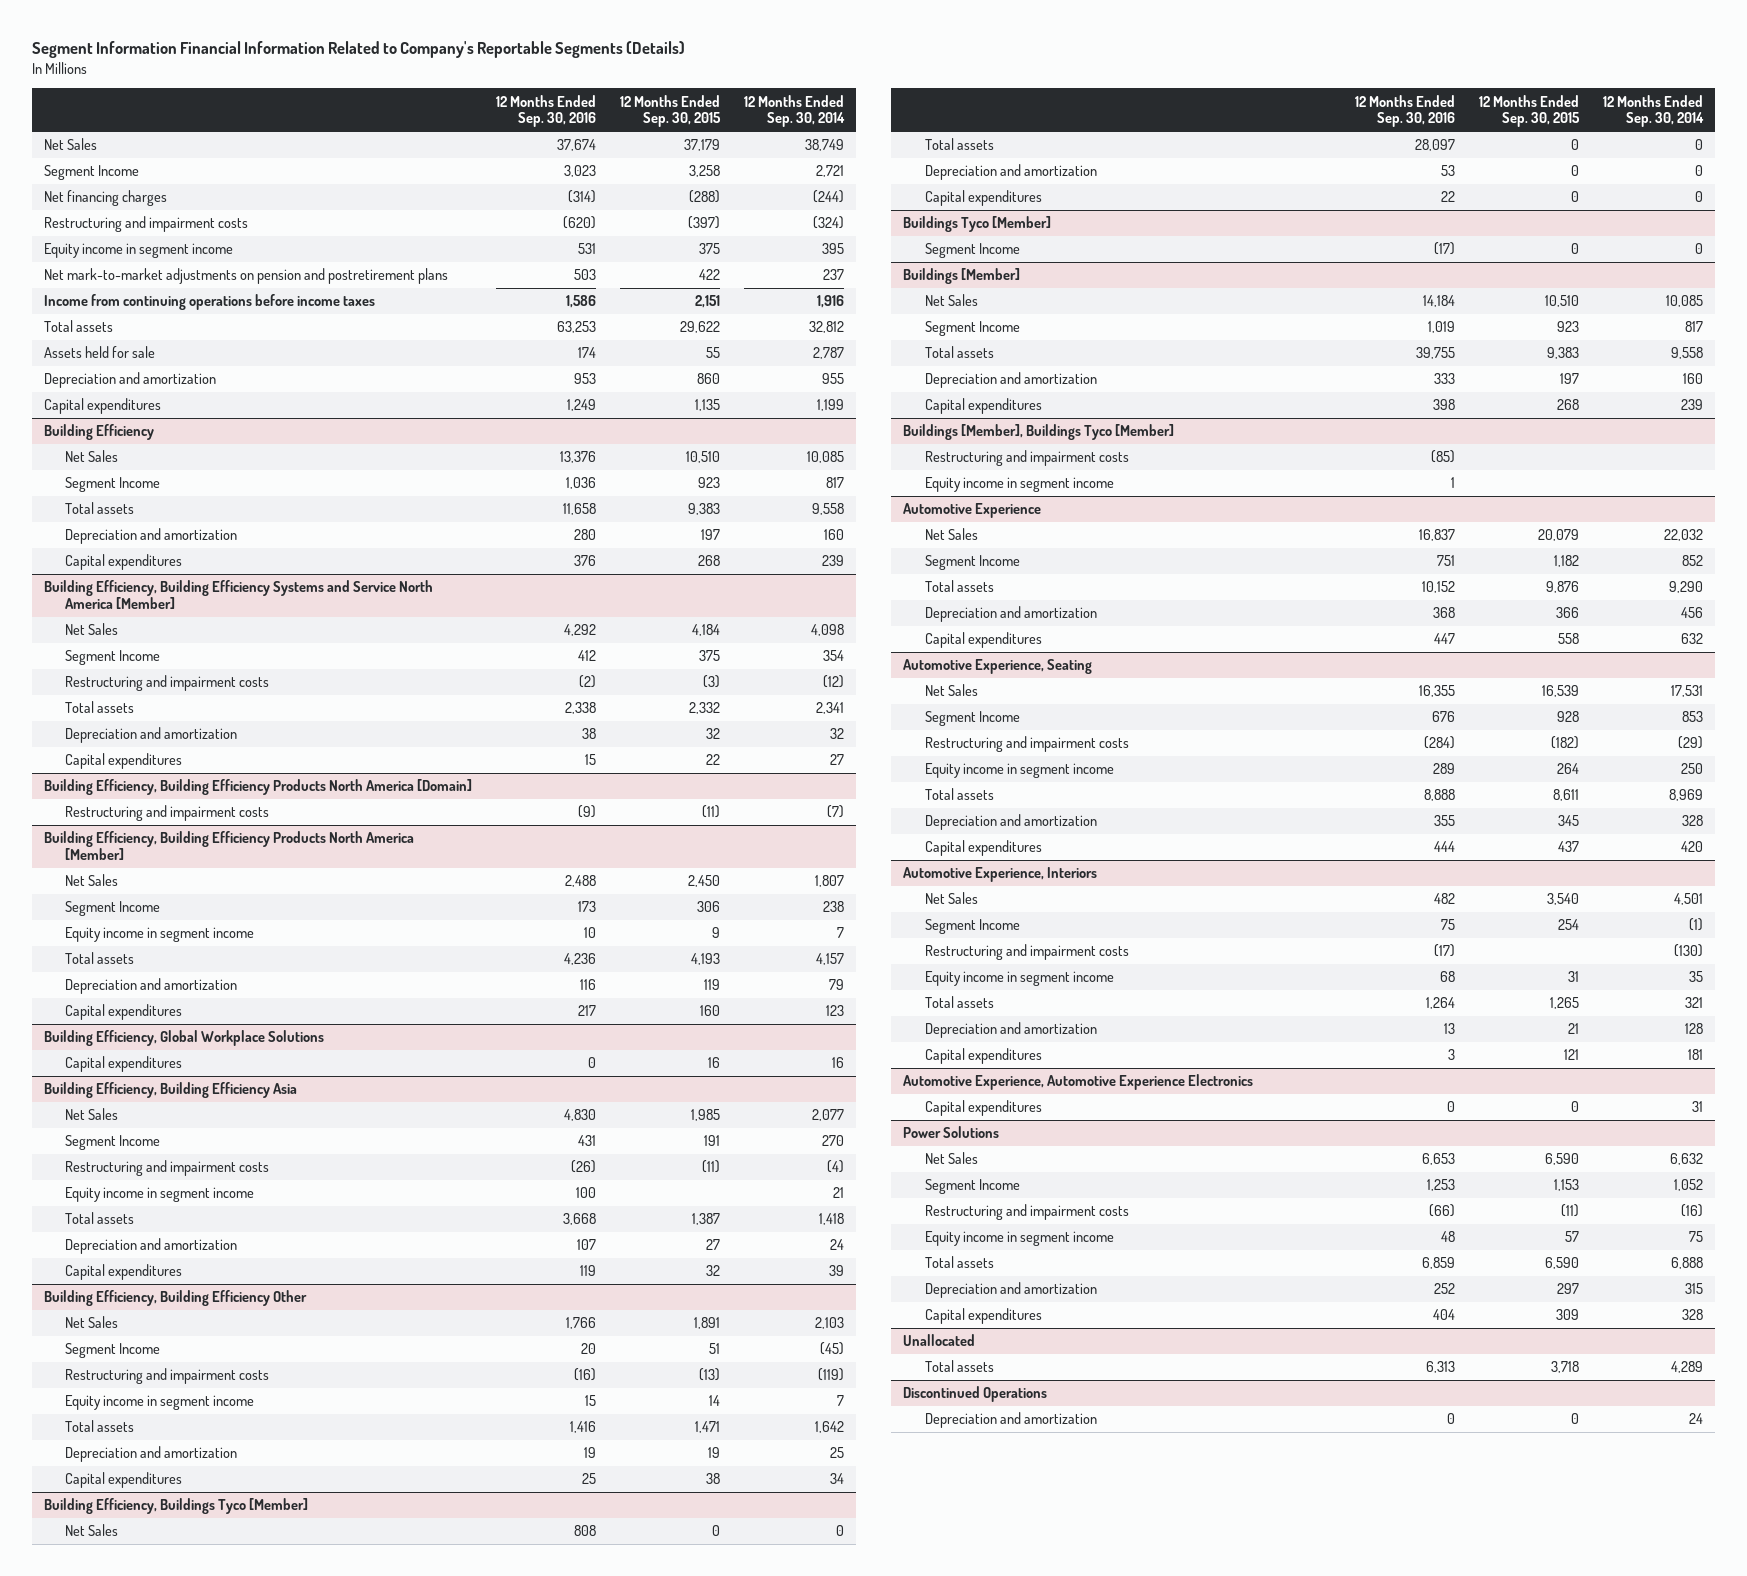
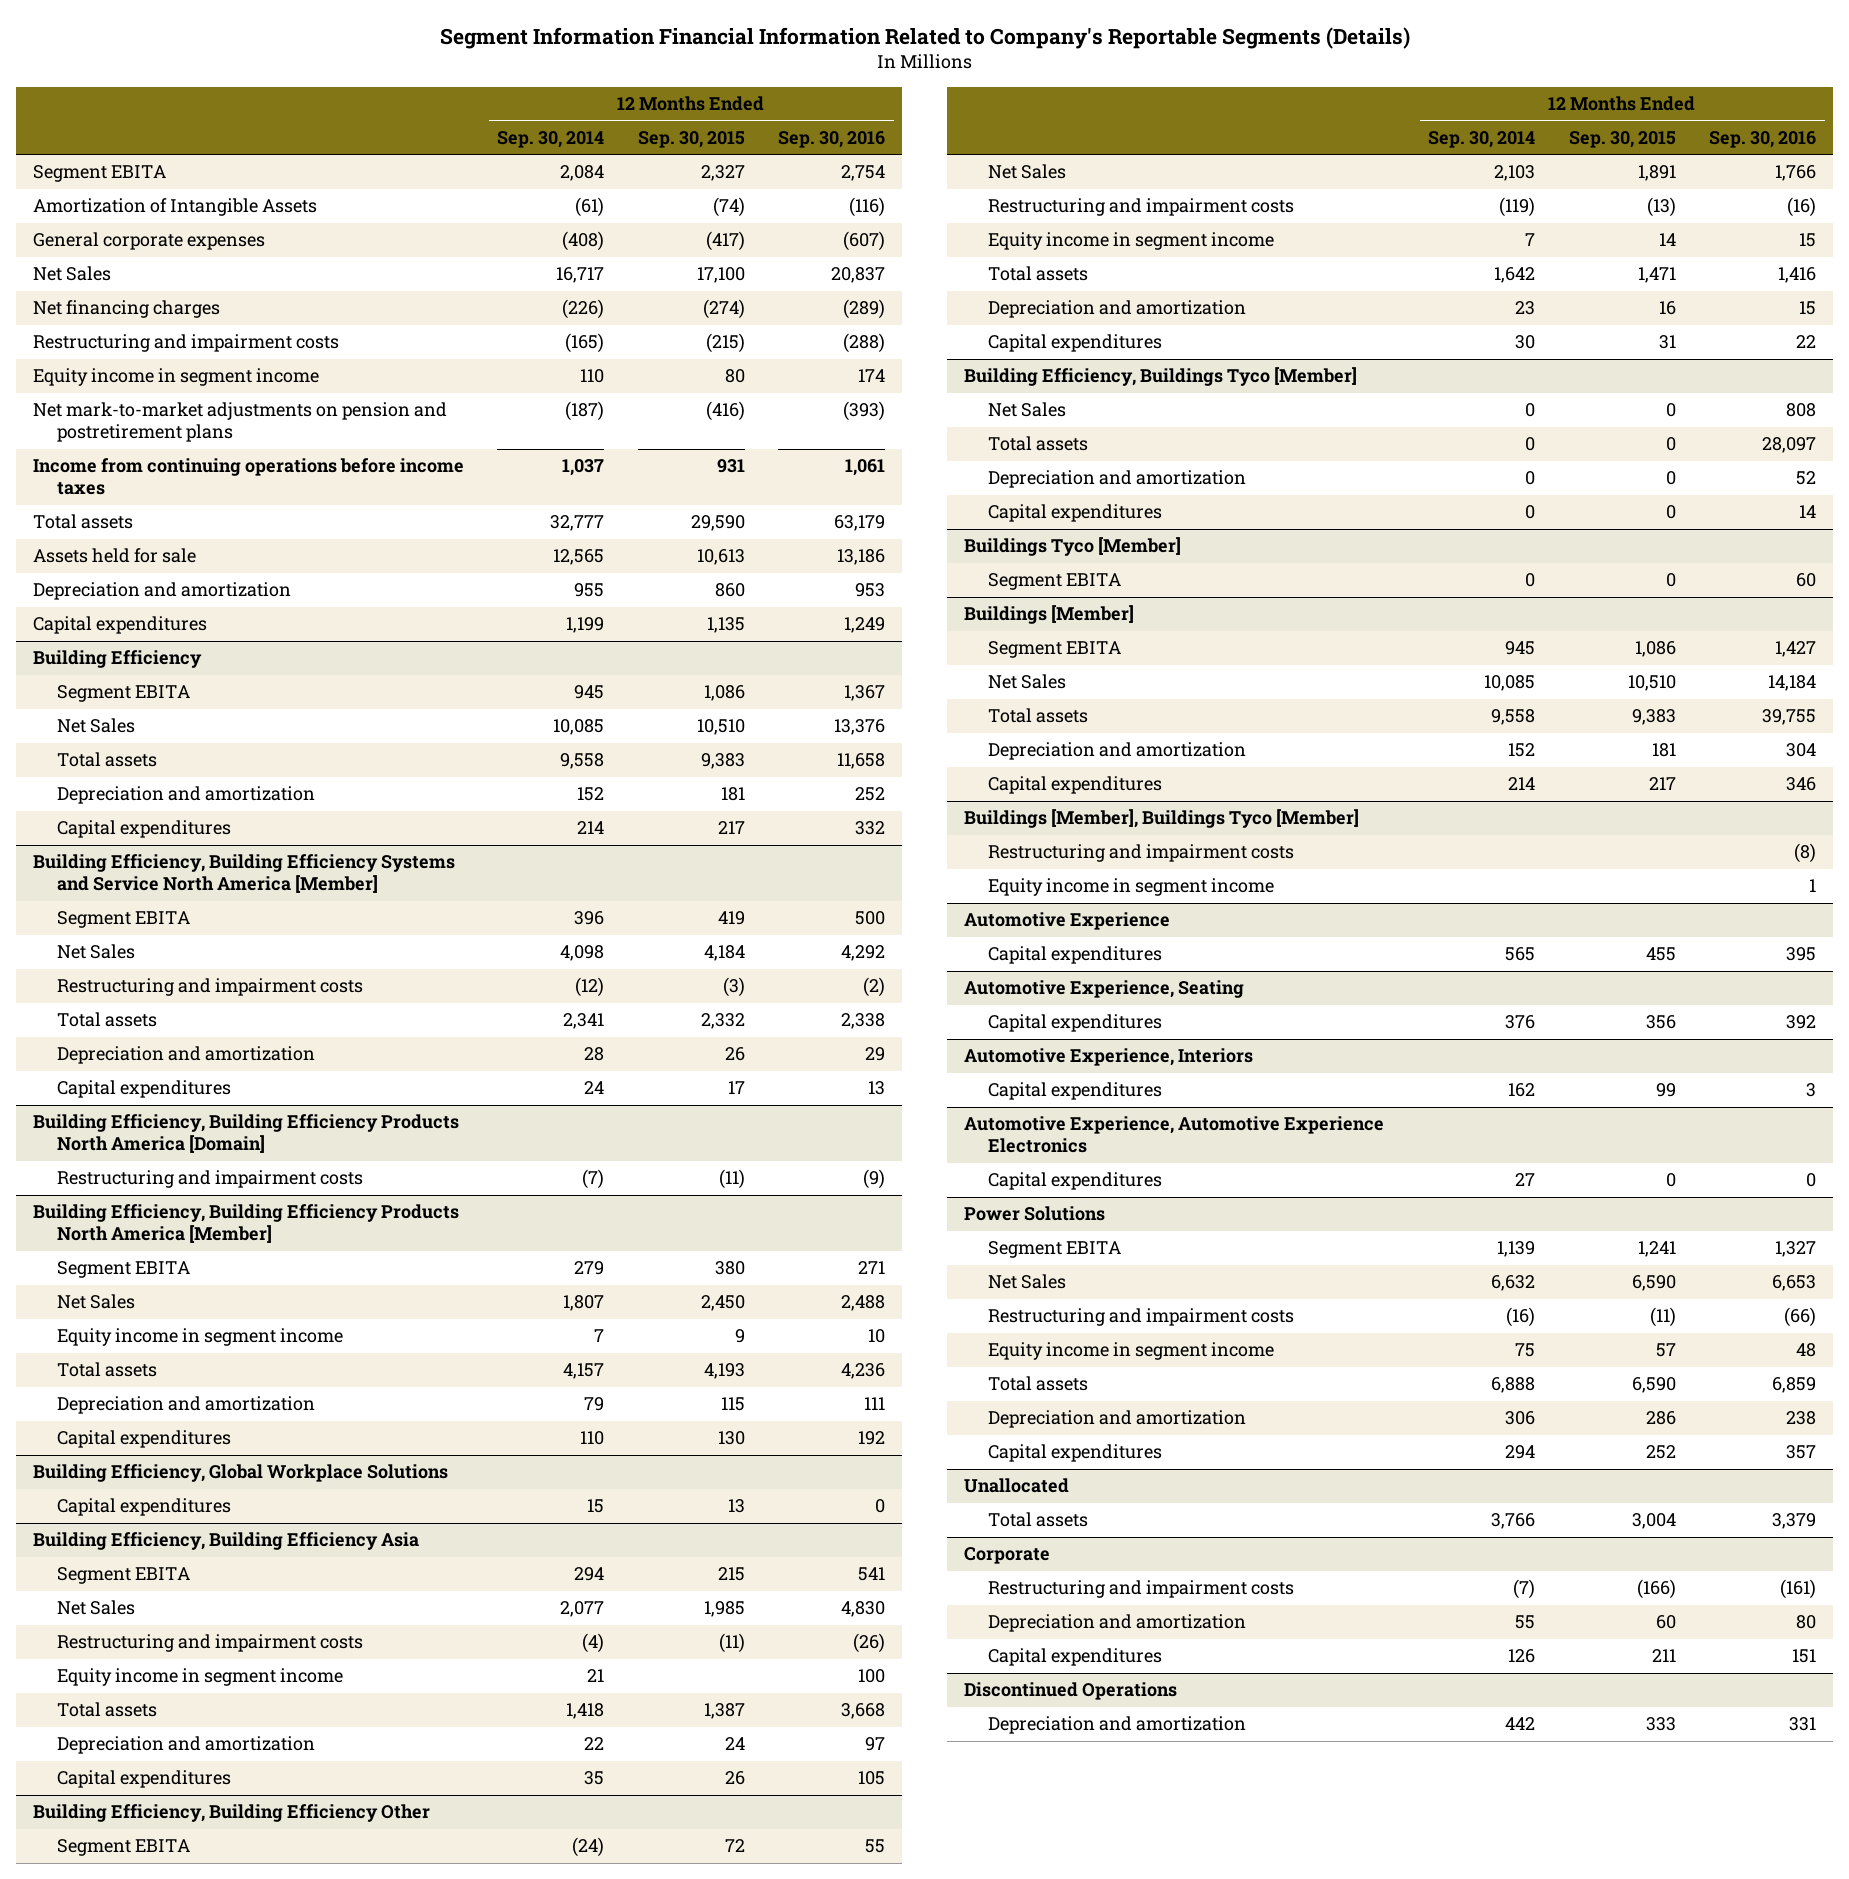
[44,165,140,181] Segment Income -> none
none -> [32,165,166,183] Segment EBITA
none -> [32,198,317,217] Amortization of Intangible Assets
none -> [32,232,265,251] General corporate expenses
[556,139,596,152] 37,674 -> [831,267,886,284] 20,837
[683,139,720,152] 37,179 -> [696,267,745,284] 17,100
[804,139,844,152] 38,749 -> [556,267,605,284] 16,717
[567,190,596,204] (314) -> [843,299,886,320] (289)
[688,190,720,204] (288) -> [702,299,745,320] (274)
[812,190,844,204] (244) -> [562,299,605,320] (226)
[562,216,596,230] (620) -> [843,333,886,354] (288)
[687,216,720,230] (397) -> [705,333,745,354] (215)
[812,216,844,230] (324) -> [565,333,605,354] (165)
[577,243,596,255] 531 -> [858,369,886,383] 174
[698,243,720,255] 375 -> [724,369,745,384] 80
[821,243,844,255] 395 -> [580,369,605,384] 110
[573,269,596,281] 503 -> [843,401,886,422] (393)
[698,269,720,281] 422 -> [705,401,745,422] (416)
[822,269,844,281] 237 -> [565,401,605,422] (187)
[565,295,596,309] 1,586 -> [845,459,886,477] 1,061
[694,295,720,309] 2,151 -> [716,459,745,474] 931
[816,295,844,309] 1,916 -> [562,459,605,477] 1,037
[556,321,596,334] 63,253 -> [834,515,886,532] 63,179
[679,321,720,334] 29,622 -> [690,515,745,532] 29,590
[808,321,844,334] 32,812 -> [550,515,605,532] 32,777
[577,347,596,359] 174 -> [837,549,886,566] 13,186
[705,347,720,359] 55 -> [696,549,745,566] 10,613
[812,347,844,360] 2,787 -> [553,549,605,566] 12,565
none -> [57,685,191,703] Segment EBITA
[65,477,161,493] Segment Income -> none
[573,529,596,541] 280 -> [855,787,886,802] 252
[700,529,720,541] 197 -> [720,787,745,802] 181
[823,529,844,541] 160 -> [577,787,605,802] 152
[573,555,596,567] 376 -> [855,821,886,836] 332
[697,555,720,567] 268 -> [717,821,745,835] 217
[821,555,844,567] 239 -> [577,821,605,835] 214
none -> [57,911,191,929] Segment EBITA
[65,650,161,666] Segment Income -> none
[581,728,596,740] 38 -> [865,1047,886,1062] 29
[705,728,720,740] 32 -> [724,1047,745,1062] 26
[829,728,844,740] 32 -> [584,1047,605,1062] 28
[584,754,596,766] 15 -> [868,1081,886,1096] 13
[705,754,720,766] 22 -> [727,1081,745,1095] 17
[829,754,844,766] 27 -> [584,1081,605,1095] 24
none -> [57,1261,191,1279] Segment EBITA
[65,901,161,917] Segment Income -> none
[579,979,596,991] 116 -> [864,1397,886,1411] 111
[703,979,720,991] 119 -> [720,1397,745,1412] 115
[577,1005,596,1017] 217 -> [858,1431,886,1446] 192
[699,1005,720,1017] 160 -> [717,1431,745,1446] 130
[825,1005,844,1017] 123 -> [580,1431,605,1446] 110
[707,1057,720,1069] 16 -> [727,1499,745,1514] 13
[831,1057,844,1069] 16 -> [587,1499,605,1514] 15
none -> [57,1567,191,1585] Segment EBITA
[65,1135,161,1151] Segment Income -> none
[576,1239,596,1251] 107 -> [865,1737,886,1752] 97
[705,1239,720,1251] 27 -> [724,1737,745,1751] 24
[829,1239,844,1251] 24 -> [584,1737,605,1751] 22
[579,1265,596,1277] 119 -> [858,1771,886,1786] 105
[705,1265,720,1277] 32 -> [724,1771,745,1786] 26
[828,1265,844,1277] 39 -> [584,1771,605,1786] 35
none -> [57,1839,191,1857] Segment EBITA
[65,1343,161,1359] Segment Income -> none
[583,1447,596,1459] 19 -> [1799,301,1817,316] 15
[707,1447,720,1459] 19 -> [1658,301,1676,316] 16
[829,1447,844,1459] 25 -> [1515,301,1536,316] 23
[581,1473,596,1485] 25 -> [1796,335,1817,349] 22
[705,1473,720,1485] 38 -> [1658,335,1676,350] 31
[829,1473,844,1485] 34 -> [1515,335,1536,350] 30
[1441,165,1456,177] 53 -> [1796,471,1817,486] 52
[1441,191,1456,203] 22 -> [1799,505,1817,519] 14
[924,243,1020,259] Segment Income -> none
none -> [988,573,1122,591] Segment EBITA
none -> [988,641,1122,659] Segment EBITA
[924,321,1020,337] Segment Income -> none
[1434,373,1456,385] 333 -> [1786,743,1817,758] 304
[1560,373,1580,385] 197 -> [1651,743,1676,758] 181
[1682,373,1703,385] 160 -> [1508,743,1536,758] 152
[1433,399,1456,411] 398 -> [1786,777,1817,792] 346
[1557,399,1580,411] 268 -> [1648,777,1676,791] 217
[1680,399,1703,411] 239 -> [1508,777,1536,791] 214
[1431,450,1456,464] (85) -> [1794,843,1817,864] (8)
[924,528,978,541] Net Sales -> none
[924,555,1020,571] Segment Income -> none
[924,580,994,593] Total assets -> none
[924,606,1097,623] Depreciation and amortization -> none
[1434,633,1456,645] 447 -> [1786,947,1817,962] 395
[1558,633,1580,645] 558 -> [1645,947,1676,962] 455
[1680,633,1703,645] 632 -> [1505,947,1536,962] 565
[924,684,978,697] Net Sales -> none
[924,711,1020,727] Segment Income -> none
[924,736,1129,753] Restructuring and impairment costs -> none
[924,763,1114,779] Equity income in segment income -> none
[924,788,994,801] Total assets -> none
[924,814,1097,831] Depreciation and amortization -> none
[1434,841,1456,853] 444 -> [1786,1015,1817,1030] 392
[1558,841,1580,853] 437 -> [1645,1015,1676,1030] 356
[1680,841,1703,853] 420 -> [1505,1015,1536,1030] 376
[924,892,978,905] Net Sales -> none
[924,919,1020,935] Segment Income -> none
[924,944,1129,961] Restructuring and impairment costs -> none
[924,971,1114,987] Equity income in segment income -> none
[924,996,994,1009] Total assets -> none
[924,1022,1097,1039] Depreciation and amortization -> none
[1564,1049,1580,1061] 121 -> [1655,1083,1676,1098] 99
[1687,1049,1703,1061] 181 -> [1508,1083,1536,1098] 162
[1691,1101,1703,1113] 31 -> [1515,1173,1536,1187] 27
none -> [988,1241,1122,1259] Segment EBITA
[924,1179,1020,1195] Segment Income -> none
[1434,1283,1456,1295] 252 -> [1786,1411,1817,1426] 238
[1557,1283,1580,1295] 297 -> [1645,1411,1676,1426] 286
[1684,1283,1703,1295] 315 -> [1505,1411,1536,1426] 306
[1433,1309,1456,1321] 404 -> [1786,1445,1817,1460] 357
[1556,1309,1580,1321] 309 -> [1645,1445,1676,1460] 252
[1681,1309,1703,1321] 328 -> [1505,1445,1536,1460] 294
[1426,1361,1456,1374] 6,313 -> [1772,1513,1817,1530] 3,379
[1551,1361,1580,1374] 3,718 -> [1631,1513,1676,1530] 3,004
[1670,1361,1703,1374] 4,289 -> [1491,1513,1536,1530] 3,766
none -> [963,1547,1050,1565] Corporate
none -> [988,1580,1295,1599] Restructuring and impairment costs
none -> [988,1614,1247,1633] Depreciation and amortization
none -> [988,1648,1163,1667] Capital expenditures
[1447,1413,1456,1425] 0 -> [1789,1717,1817,1732] 331
[1571,1413,1580,1425] 0 -> [1645,1717,1676,1732] 333
[1688,1413,1703,1425] 24 -> [1505,1717,1536,1731] 442

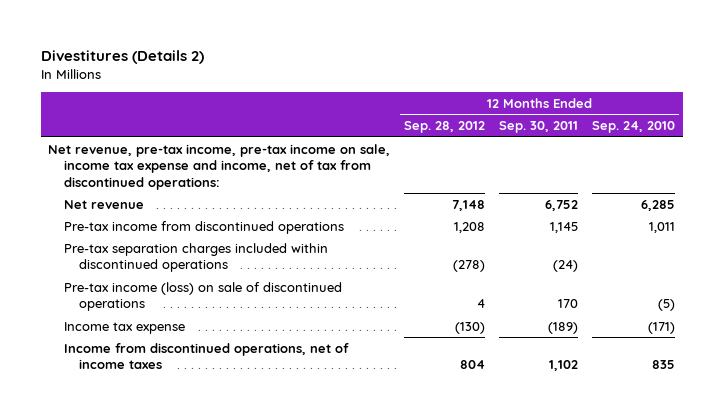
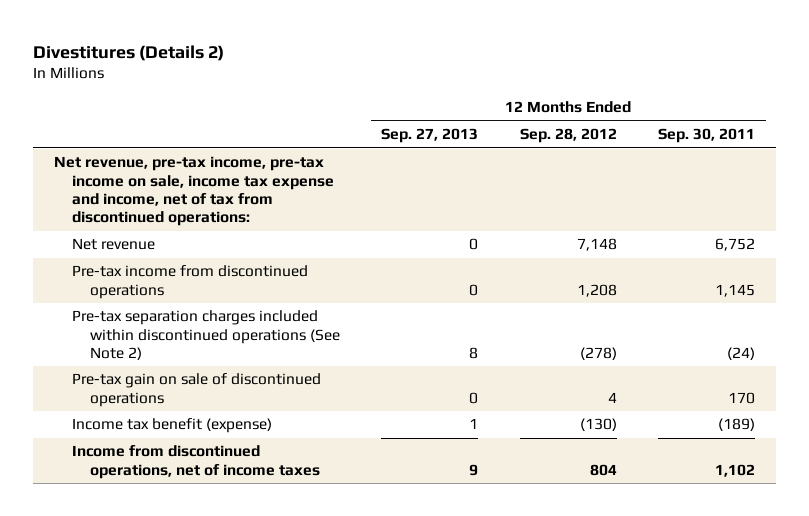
[592,121,676,134] Sep. 24, 2010 -> none
none -> [381,128,479,144] Sep. 27, 2013
[63,242,328,273] Pre-tax separation charges included within discontinued operations -> [72,310,340,361] Pre-tax separation charges included within discontinued operations (See Note 2)
[63,281,342,312] Pre-tax income (loss) on sale of discontinued operations -> [72,373,322,407] Pre-tax gain on sale of discontinued operations
[63,321,185,334] Income tax expense -> [72,418,273,434] Income tax benefit (expense)

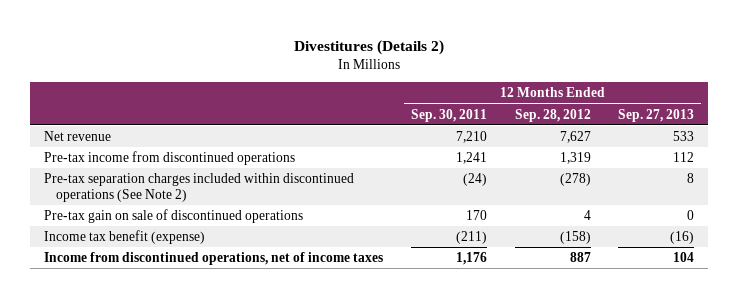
[54,156,335,227] Net revenue, pre-tax income, pre-tax income on sale, income tax expense and income, net of tax from discontinued operations: -> none
[469,238,479,251] 0 -> [673,130,695,141] 533
[576,238,617,252] 7,148 -> [559,130,591,143] 7,627
[715,238,756,252] 6,752 -> [455,130,487,143] 7,210
[469,283,479,296] 0 -> [673,151,695,162] 112
[576,283,617,297] 1,208 -> [559,151,591,164] 1,319
[715,283,756,297] 1,145 -> [455,151,487,164] 1,241
[469,418,479,430] 1 -> [670,230,695,244] (16)
[579,418,617,432] (130) -> [559,230,591,244] (158)
[718,418,756,432] (189) -> [455,230,487,244] (211)
[469,463,479,476] 9 -> [673,251,695,262] 104
[589,463,617,476] 804 -> [569,251,591,262] 887
[715,463,756,477] 1,102 -> [455,251,487,265] 1,176

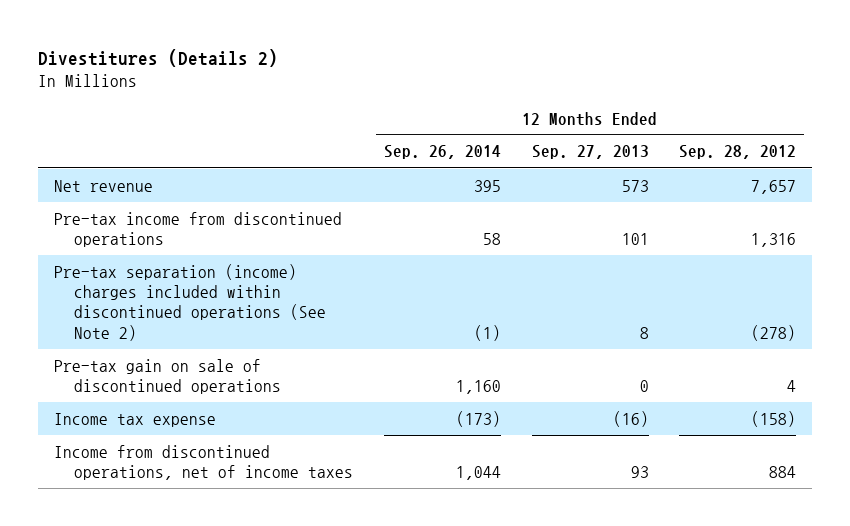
[410,108,487,122] Sep. 30, 2011 -> none
none -> [383,145,501,160] Sep. 26, 2014
[559,130,591,143] 7,627 -> [751,179,797,194] 7,657
[673,130,695,141] 533 -> [621,179,649,192] 573
[559,151,591,164] 1,319 -> [751,233,797,248] 1,316
[673,151,695,162] 112 -> [621,233,649,246] 101
[44,172,355,203] Pre-tax separation charges included within discontinued operations (See Note 2) -> [53,263,326,341] Pre-tax separation (income) charges included within discontinued operations (See Note 2)
[44,229,206,244] Income tax benefit (expense) -> [53,412,216,427] Income tax expense
[569,251,591,262] 887 -> [769,466,797,479] 884
[673,251,695,262] 104 -> [630,466,649,479] 93

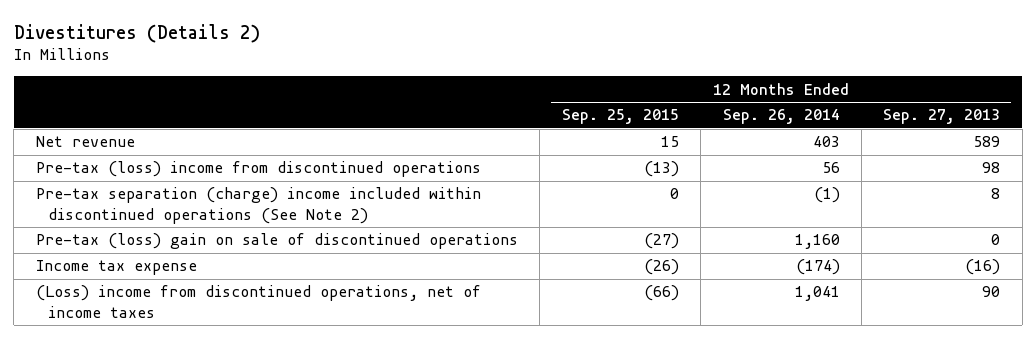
[679,145,797,160] Sep. 28, 2012 -> none
none -> [561,109,679,125] Sep. 25, 2015
[473,179,501,192] 395 -> [812,136,840,148] 403
[621,179,649,192] 573 -> [973,136,1001,148] 589
[53,211,342,248] Pre-tax income from discontinued operations -> [35,161,481,178] Pre-tax (loss) income from discontinued operations
[482,233,501,246] 58 -> [821,162,840,174] 56
[621,233,649,246] 101 -> [982,162,1001,174] 98
[53,263,326,341] Pre-tax separation (income) charges included within discontinued operations (See Note 2) -> [35,187,481,224] Pre-tax separation (charge) income included within discontinued operations (See Note 2)
[53,358,281,395] Pre-tax gain on sale of discontinued operations -> [35,233,518,250] Pre-tax (loss) gain on sale of discontinued operations
[455,410,501,427] (173) -> [795,259,840,276] (174)
[53,444,353,481] Income from discontinued operations, net of income taxes -> [35,285,481,318] (Loss) income from discontinued operations, net of income taxes
[455,466,501,481] 1,044 -> [794,286,840,302] 1,041
[630,466,649,479] 93 -> [982,286,1001,298] 90

